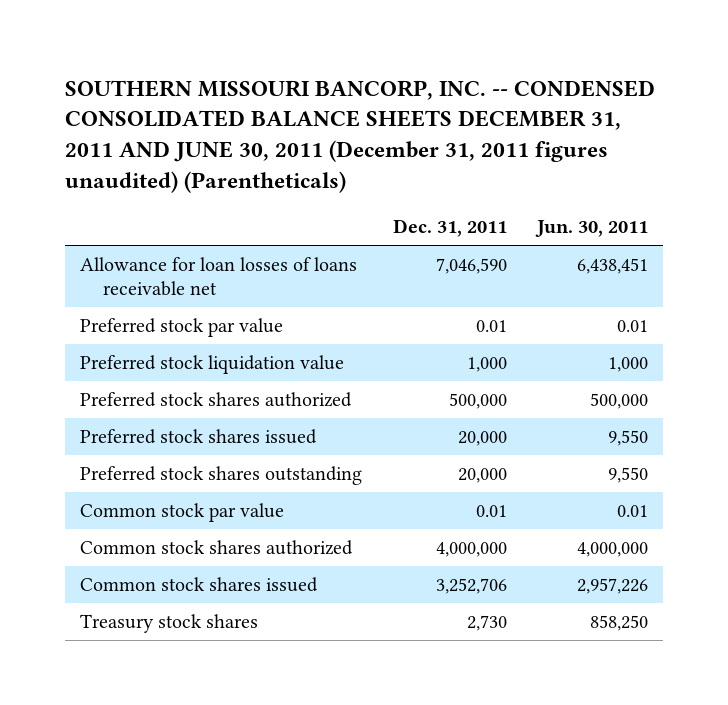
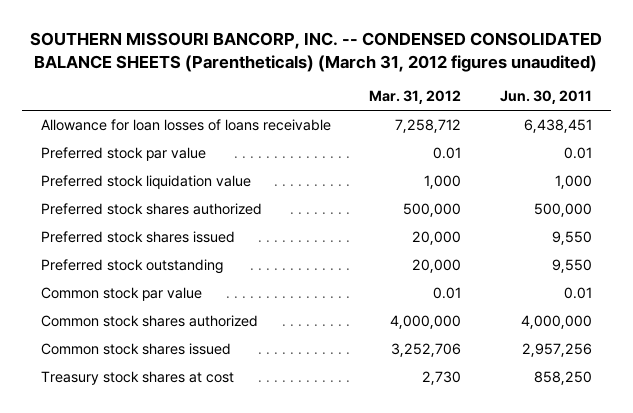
[64,79,655,194] SOUTHERN MISSOURI BANCORP, INC. -- CONDENSED CONSOLIDATED BALANCE SHEETS DECEMBER 31, 2011 AND JUNE 30, 2011 (December 31, 2011 figures unaudited) (Parentheticals) -> [30,31,603,72] SOUTHERN MISSOURI BANCORP, INC. -- CONDENSED CONSOLIDATED BALANCE SHEETS (Parentheticals) (March 31, 2012 figures unaudited)
[392,219,507,238] Dec. 31, 2011 -> none
none -> [369,90,462,105] Mar. 31, 2012
[80,257,358,296] Allowance for loan losses of loans receivable net -> [41,119,332,132] Allowance for loan losses of loans receivable
[80,466,363,486] Preferred stock shares outstanding -> [41,259,224,275] Preferred stock outstanding
[577,578,649,595] 2,957,226 -> [521,343,592,358] 2,957,256
[80,614,259,634] Treasury stock shares -> [41,371,235,386] Treasury stock shares at cost

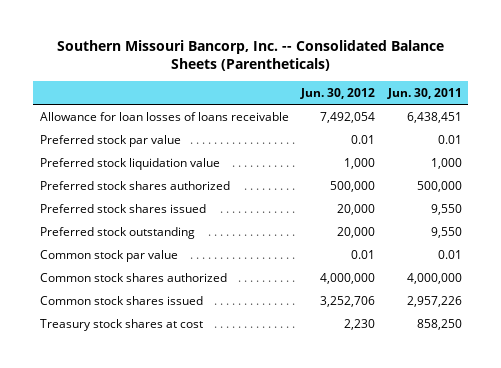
[30,31,603,72] SOUTHERN MISSOURI BANCORP, INC. -- CONDENSED CONSOLIDATED BALANCE SHEETS (Parentheticals) (March 31, 2012 figures unaudited) -> [56,40,444,72] Southern Missouri Bancorp, Inc. -- Consolidated Balance Sheets (Parentheticals)
[369,90,462,105] Mar. 31, 2012 -> none
none -> [300,87,376,99] Jun. 30, 2012
[521,343,592,358] 2,957,256 -> [406,295,462,307] 2,957,226

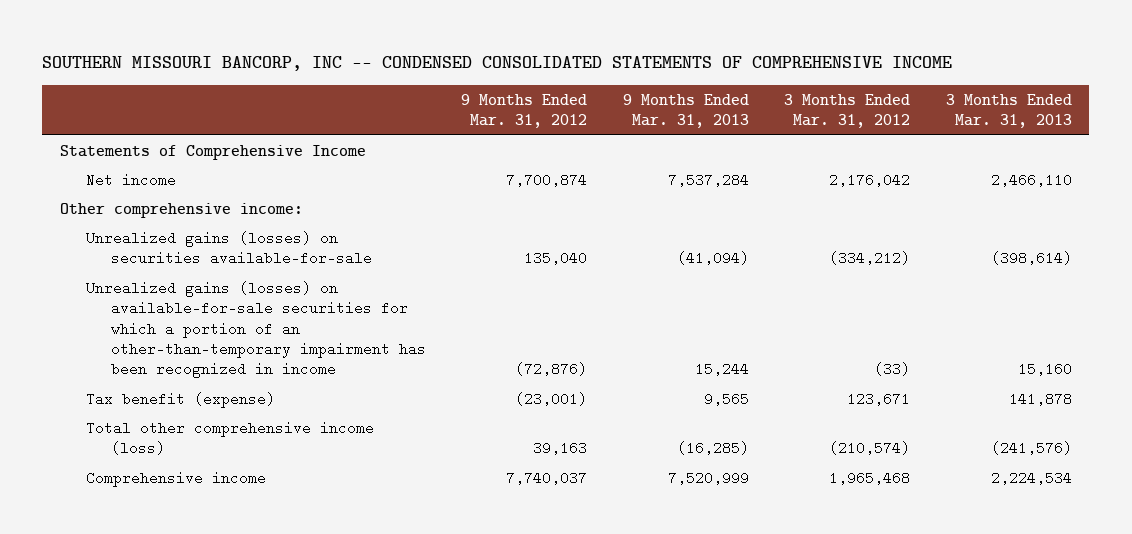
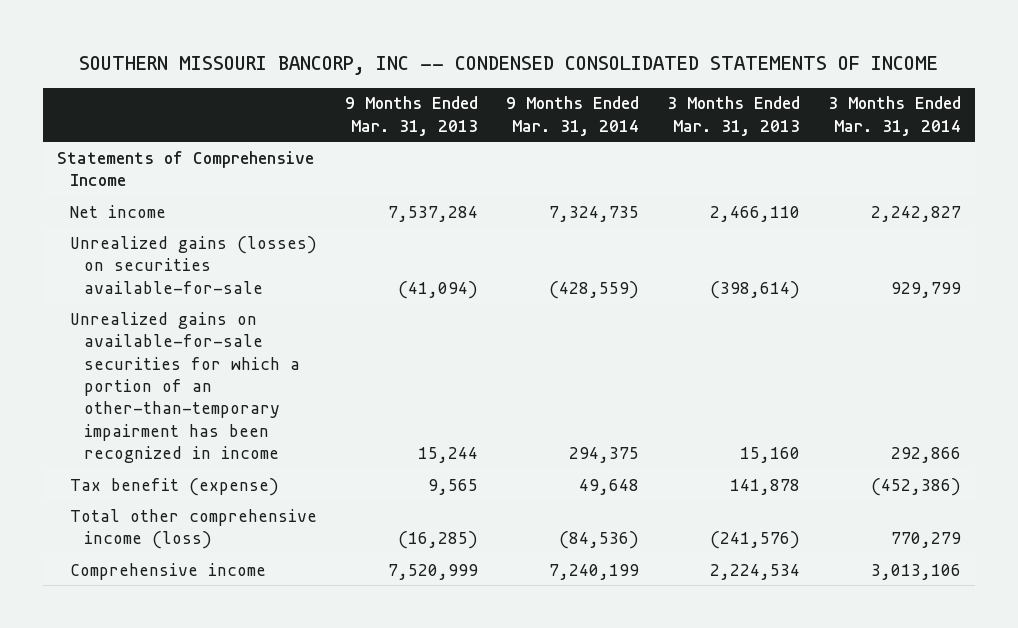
[42,56,953,72] SOUTHERN MISSOURI BANCORP, INC -- CONDENSED CONSOLIDATED STATEMENTS OF COMPREHENSIVE INCOME -> [78,56,938,76] SOUTHERN MISSOURI BANCORP, INC -- CONDENSED CONSOLIDATED STATEMENTS OF INCOME
[461,93,588,128] 9 Months Ended Mar. 31, 2012 -> none
[784,93,911,128] 3 Months Ended Mar. 31, 2012 -> none
none -> [506,96,640,136] 9 Months Ended Mar. 31, 2014
none -> [827,96,961,136] 3 Months Ended Mar. 31, 2014
[60,202,304,218] Other comprehensive income: -> none
[85,280,427,379] Unrealized gains (losses) on available-for-sale securities for which a portion of an other-than-temporary impairment has been recognized in income -> [70,311,301,464] Unrealized gains on available-for-sale securities for which a portion of an other-than-temporary impairment has been recognized in income

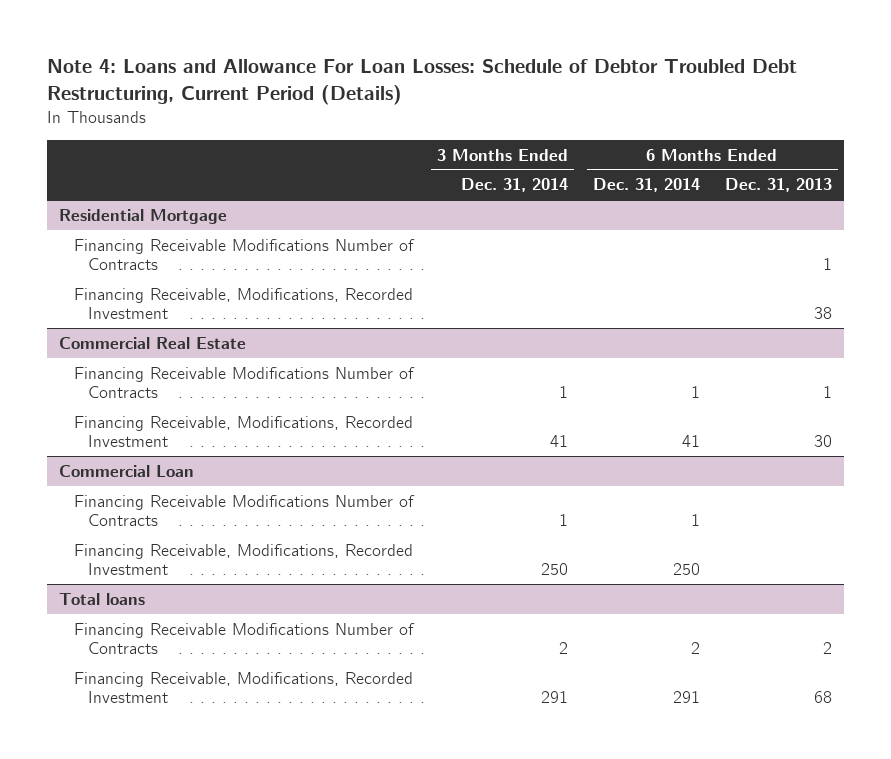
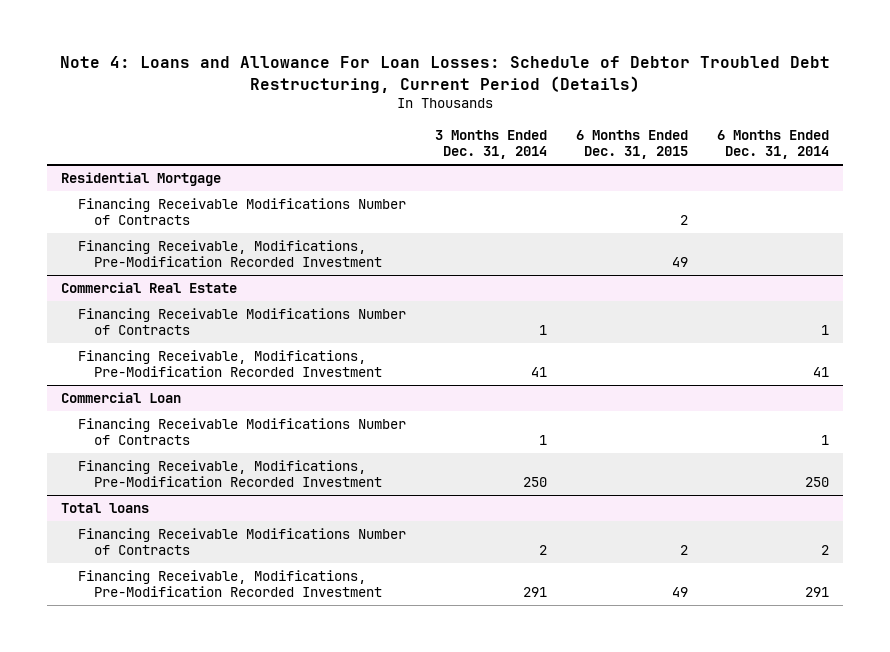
[724,178,832,193] Dec. 31, 2013 -> none
none -> [575,129,688,159] 6 Months Ended Dec. 31, 2015
[73,287,413,320] Financing Receivable, Modifications, Recorded Investment -> [77,240,383,268] Financing Receivable, Modifications, Pre-Modification Recorded Investment
[73,415,413,448] Financing Receivable, Modifications, Recorded Investment -> [77,350,383,378] Financing Receivable, Modifications, Pre-Modification Recorded Investment
[73,543,413,576] Financing Receivable, Modifications, Recorded Investment -> [77,460,383,488] Financing Receivable, Modifications, Pre-Modification Recorded Investment
[73,671,413,704] Financing Receivable, Modifications, Recorded Investment -> [77,570,383,598] Financing Receivable, Modifications, Pre-Modification Recorded Investment

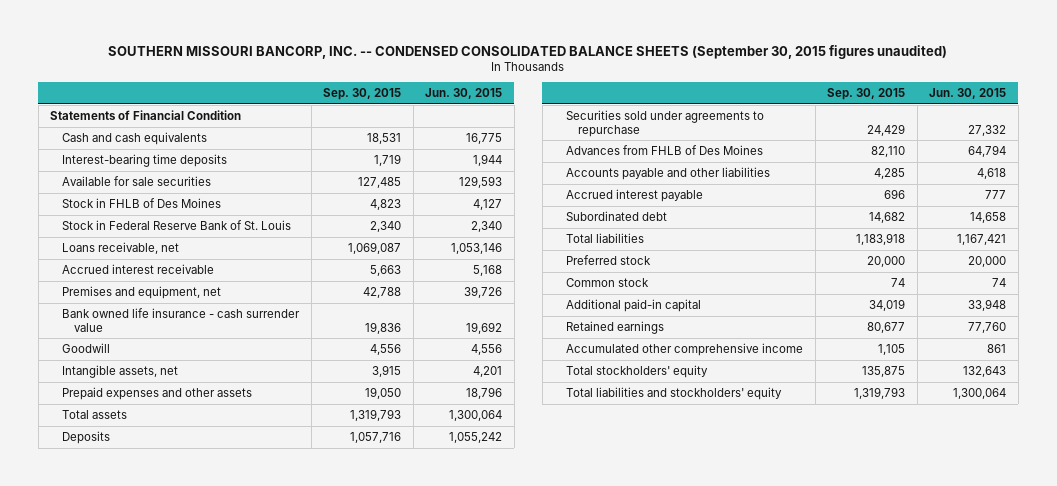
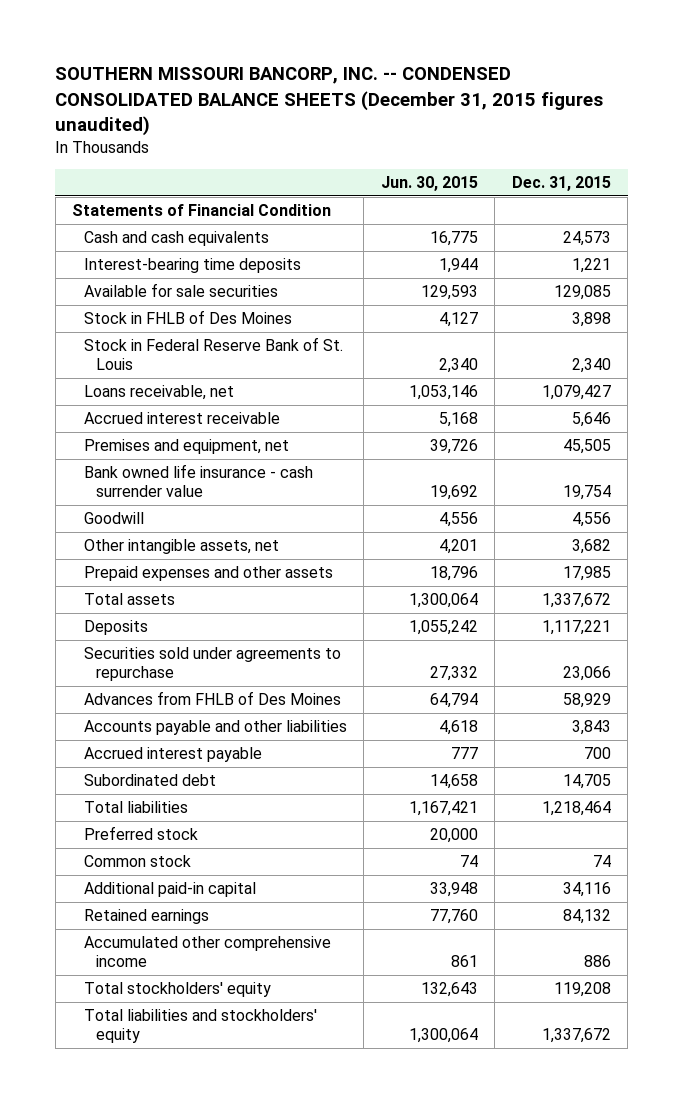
[108,44,948,59] SOUTHERN MISSOURI BANCORP, INC. -- CONDENSED CONSOLIDATED BALANCE SHEETS (September 30, 2015 figures unaudited) -> [55,67,604,136] SOUTHERN MISSOURI BANCORP, INC. -- CONDENSED CONSOLIDATED BALANCE SHEETS (December 31, 2015 figures unaudited)
[323,88,402,101] Sep. 30, 2015 -> none
none -> [511,176,611,192] Dec. 31, 2015
[62,364,179,378] Intangible assets, net -> [83,539,279,555] Other intangible assets, net

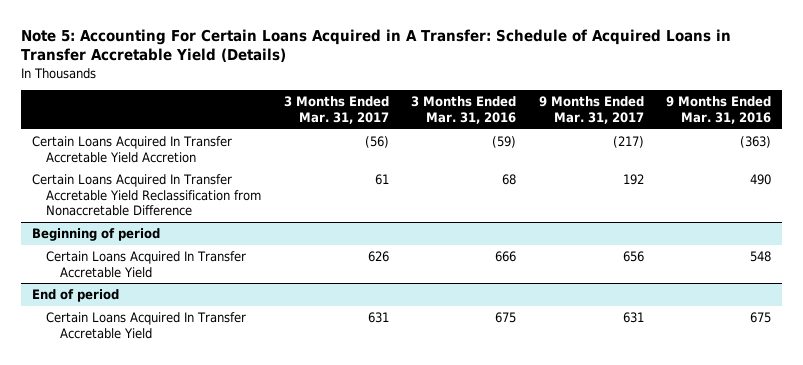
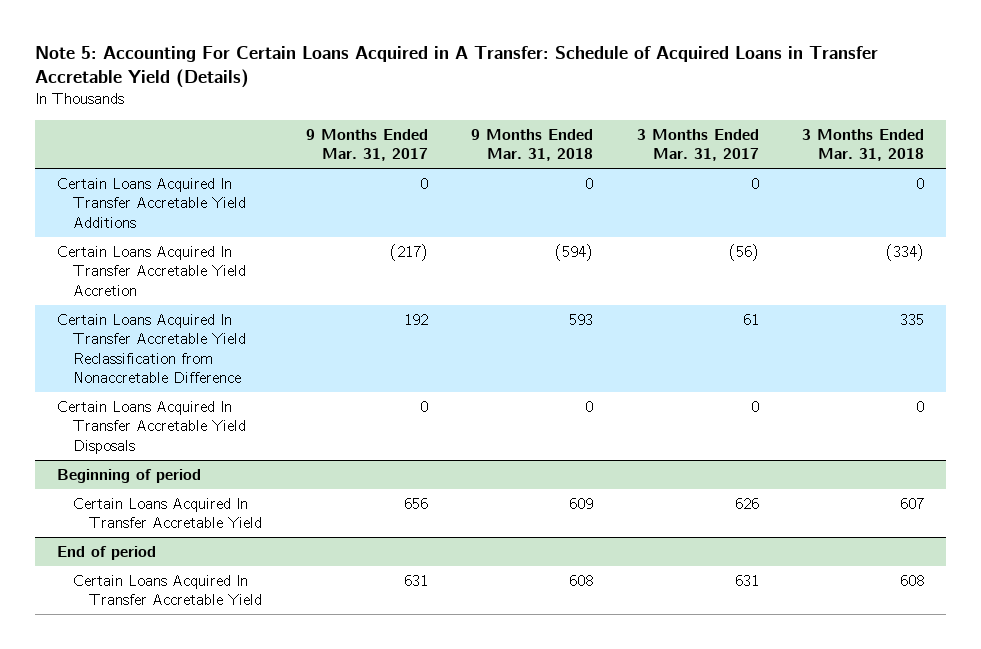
[411,96,517,125] 3 Months Ended Mar. 31, 2016 -> none
[666,96,772,125] 9 Months Ended Mar. 31, 2016 -> none
none -> [471,128,594,161] 9 Months Ended Mar. 31, 2018
none -> [802,128,925,161] 3 Months Ended Mar. 31, 2018
none -> [57,177,247,228] Certain Loans Acquired In Transfer Accretable Yield Additions
none -> [57,400,247,454] Certain Loans Acquired In Transfer Accretable Yield Disposals

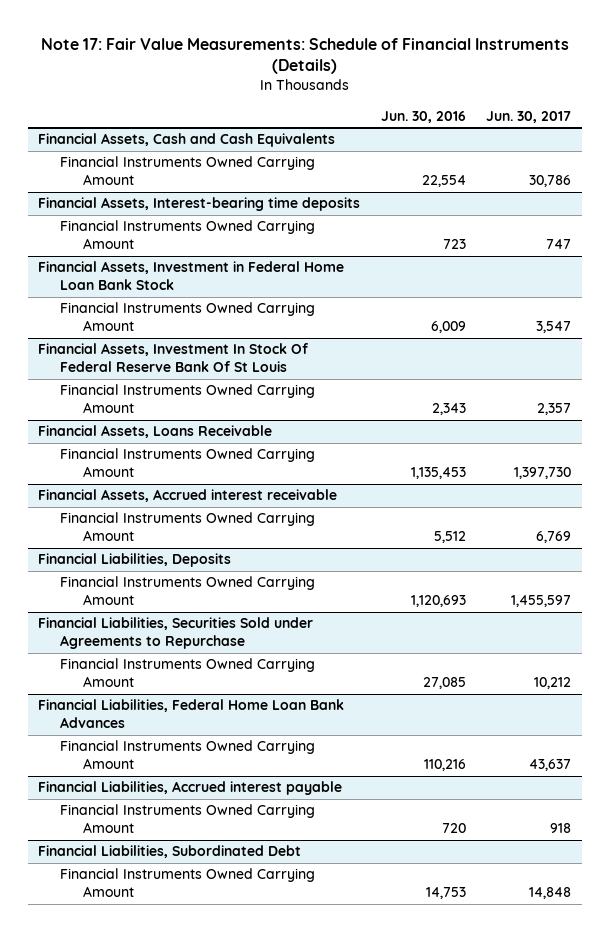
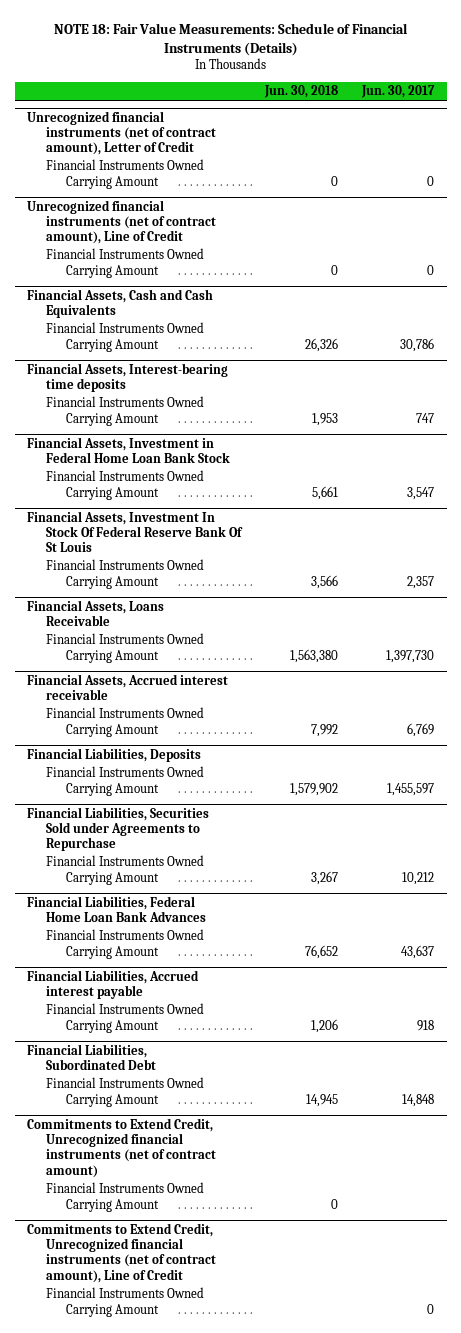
[40,37,569,75] Note 17: Fair Value Measurements: Schedule of Financial Instruments (Details) -> [53,22,408,56] NOTE 18: Fair Value Measurements: Schedule of Financial Instruments (Details)
[380,110,466,123] Jun. 30, 2016 -> none
none -> [264,85,339,99] Jun. 30, 2018
none -> [26,110,217,156] Unrecognized financial instruments (net of contract amount), Letter of Credit
none -> [46,159,205,189] Financial Instruments Owned Carrying Amount
none -> [26,199,217,245] Unrecognized financial instruments (net of contract amount), Line of Credit
none -> [46,248,205,278] Financial Instruments Owned Carrying Amount
none -> [26,1117,217,1178] Commitments to Extend Credit, Unrecognized financial instruments (net of contract amount)
none -> [46,1182,205,1212] Financial Instruments Owned Carrying Amount
none -> [26,1222,217,1283] Commitments to Extend Credit, Unrecognized financial instruments (net of contract amount), Line of Credit
none -> [46,1287,205,1317] Financial Instruments Owned Carrying Amount

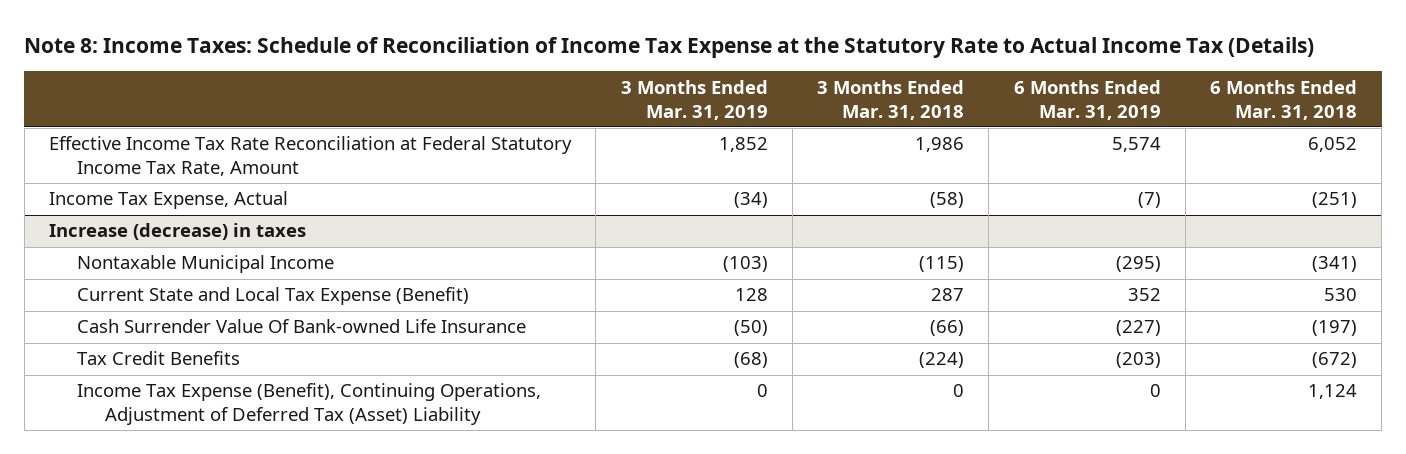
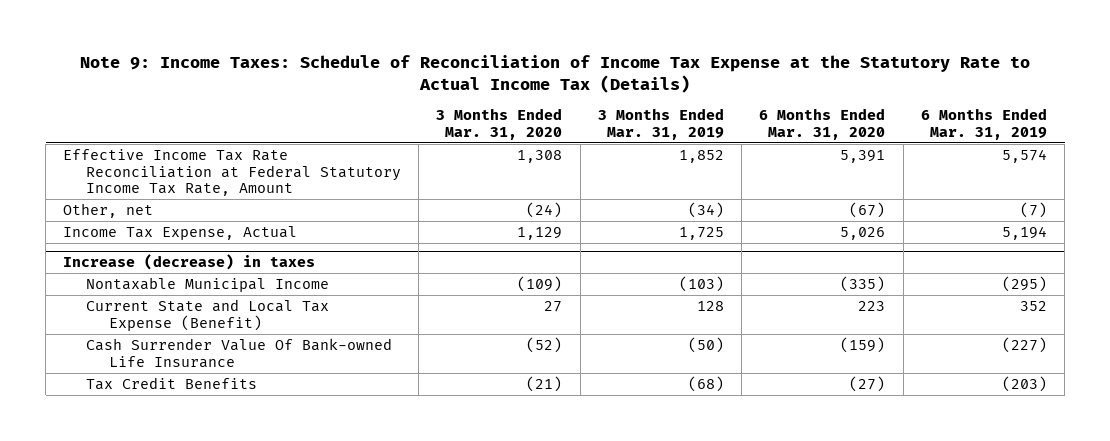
[24,36,1315,58] Note 8: Income Taxes: Schedule of Reconciliation of Income Tax Expense at the Statutory Rate to Actual Income Tax (Details) -> [80,54,1031,94] Note 9: Income Taxes: Schedule of Reconciliation of Income Tax Expense at the Statutory Rate to Actual Income Tax (Details)
[817,79,965,120] 3 Months Ended Mar. 31, 2018 -> none
[1210,79,1358,120] 6 Months Ended Mar. 31, 2018 -> none
none -> [436,108,563,141] 3 Months Ended Mar. 31, 2020
none -> [759,108,886,141] 6 Months Ended Mar. 31, 2020
none -> [63,202,154,218] Other, net
[733,192,768,209] (34) -> [678,226,724,240] 1,725
[1137,192,1161,209] (7) -> [1001,225,1047,240] 5,194
[77,383,542,426] Income Tax Expense (Benefit), Continuing Operations, Adjustment of Deferred Tax (Asset) Liability -> none

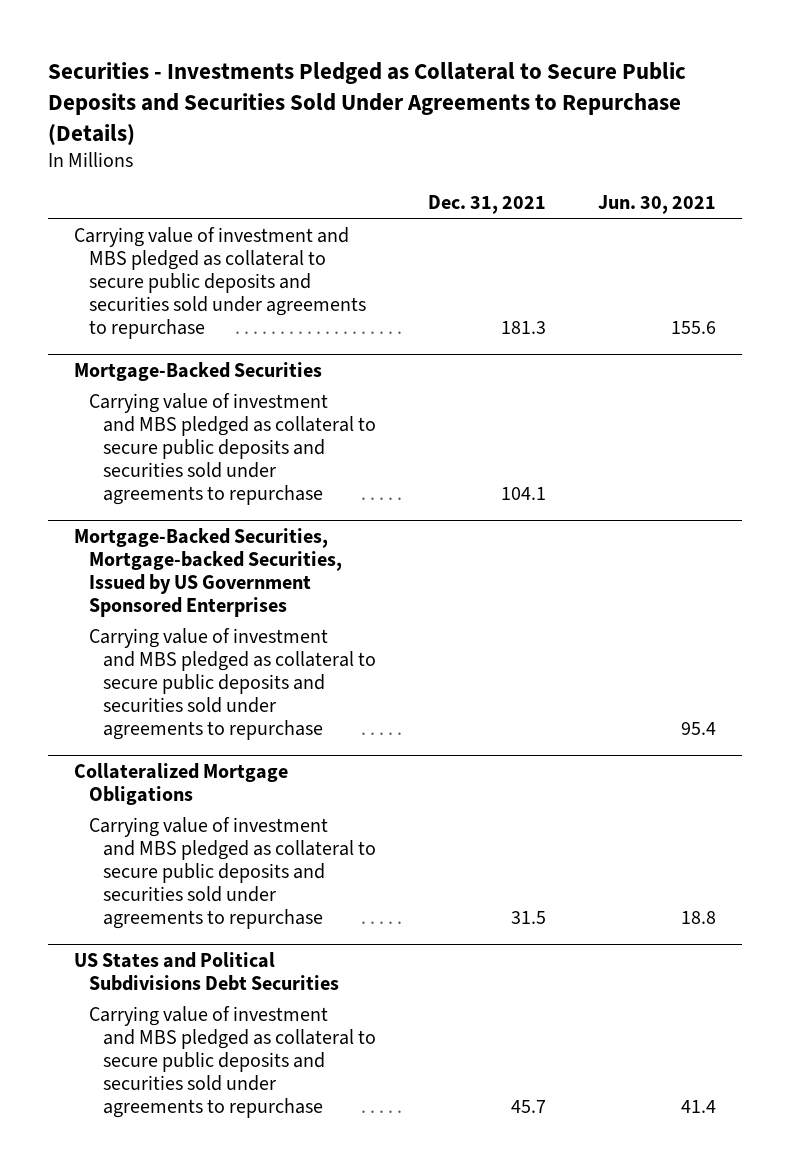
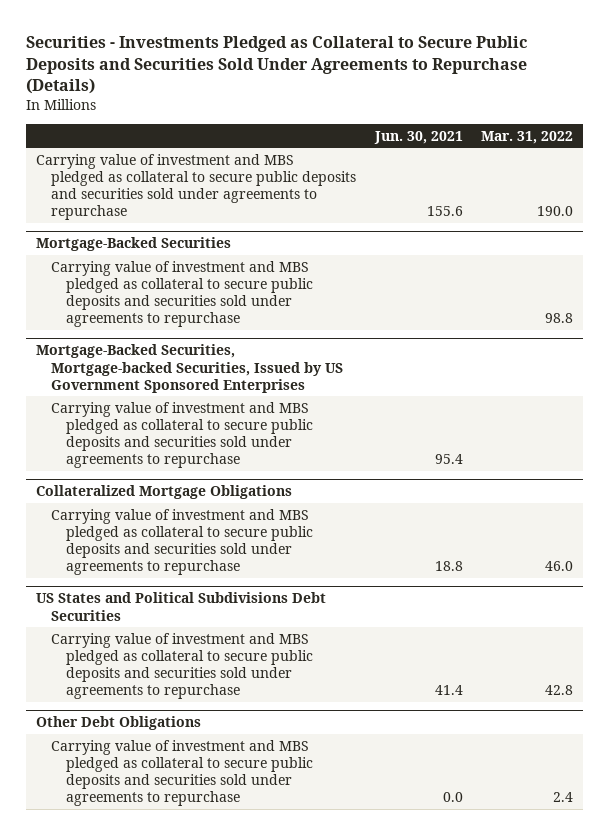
[428,195,547,215] Dec. 31, 2021 -> none
none -> [481,130,574,144] Mar. 31, 2022
none -> [35,716,201,731] Other Debt Obligations
none -> [51,739,314,807] Carrying value of investment and MBS pledged as collateral to secure public deposits and securities sold under agreements to repurchase

